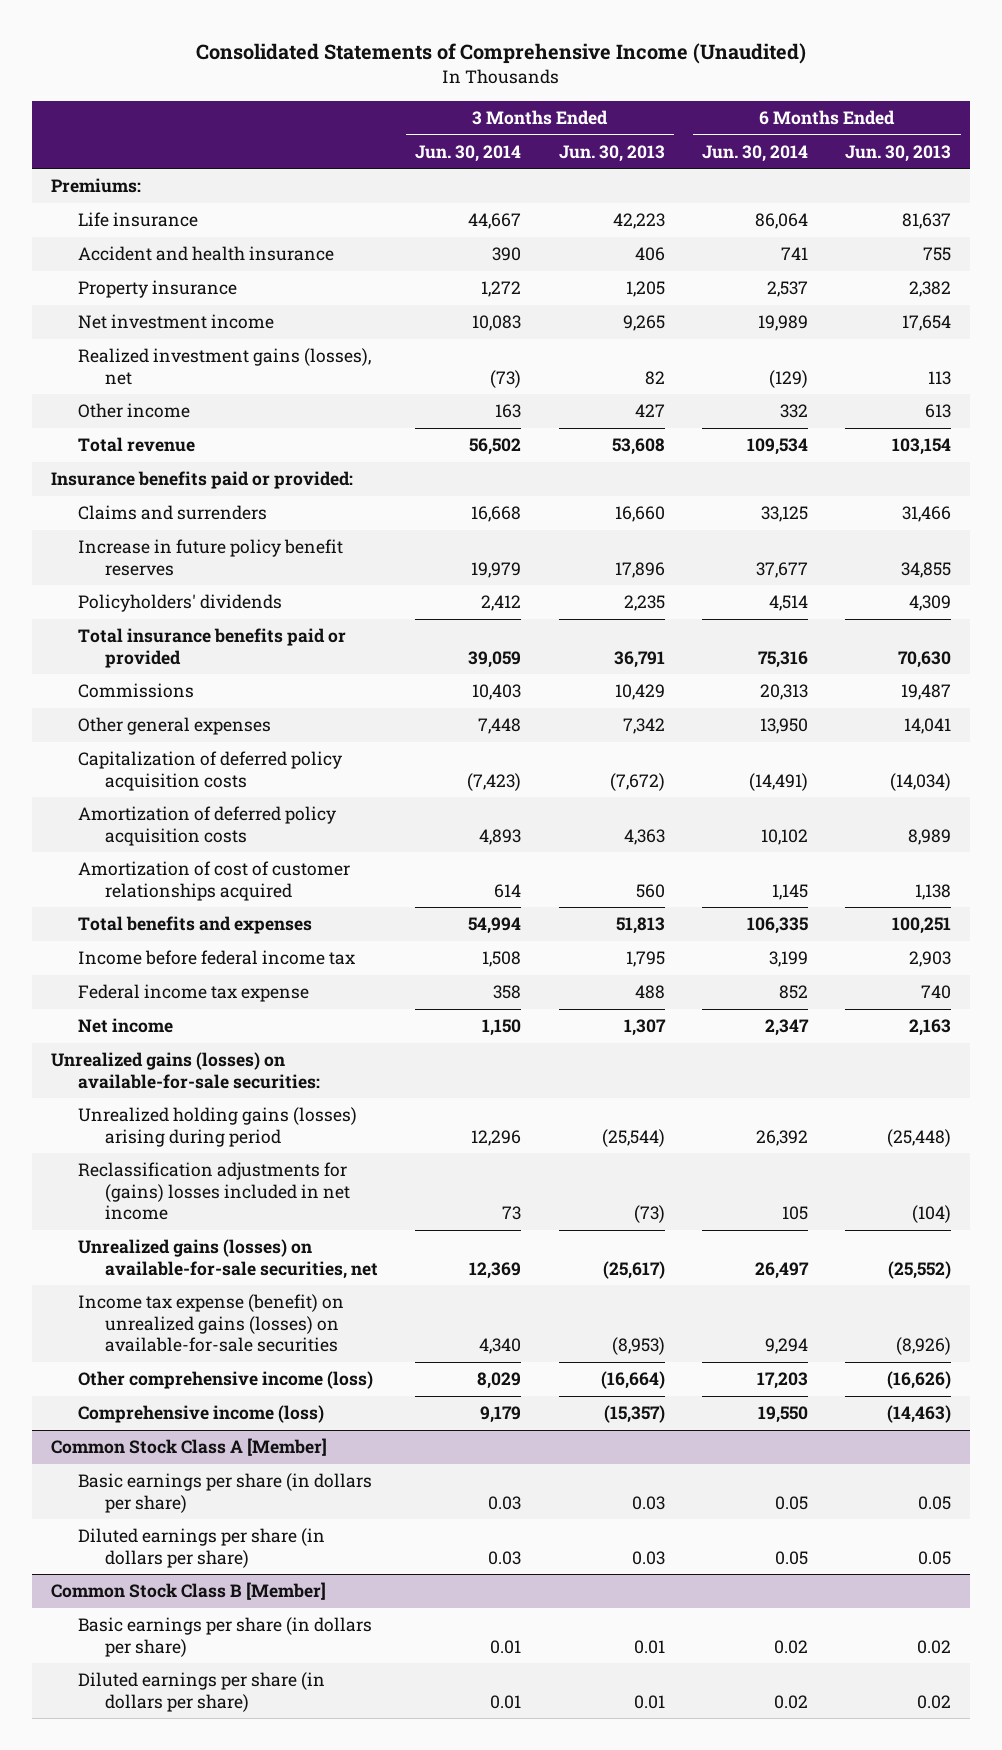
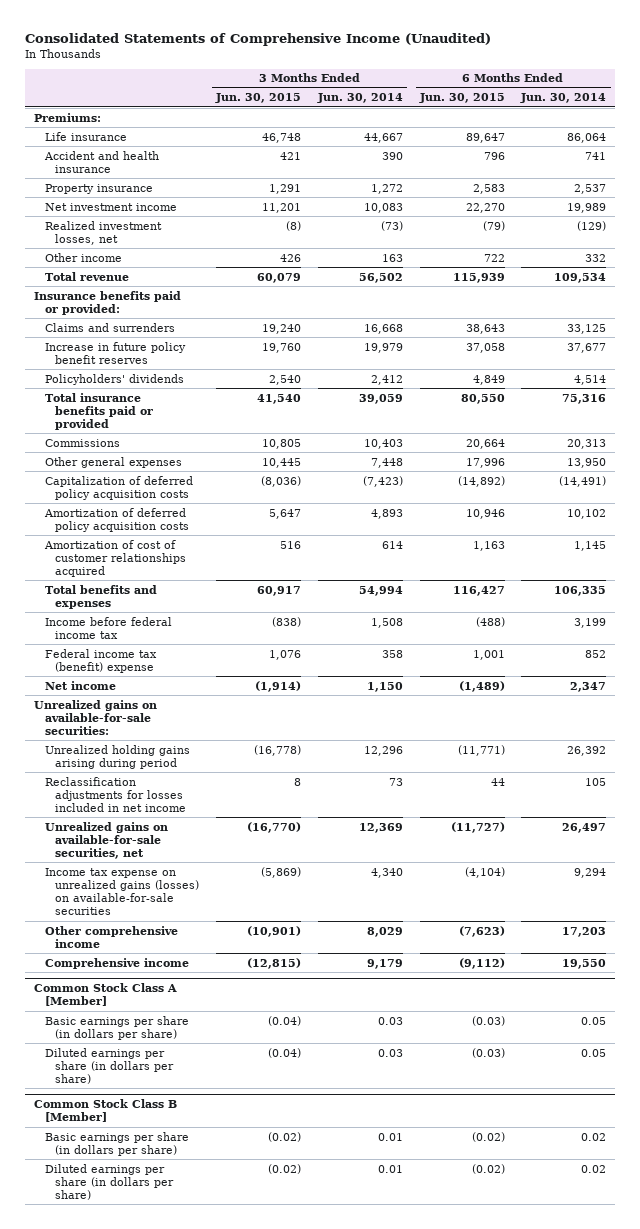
[558,144,665,162] Jun. 30, 2013 -> none
[845,144,952,162] Jun. 30, 2013 -> none
none -> [215,93,302,104] Jun. 30, 2015
none -> [418,93,505,104] Jun. 30, 2015
[78,348,372,385] Realized investment gains (losses), net -> [44,220,162,245] Realized investment losses, net
[78,984,310,1003] Federal income tax expense -> [44,648,157,673] Federal income tax (benefit) expense
[50,1052,321,1089] Unrealized gains (losses) on available-for-sale securities: -> [33,699,157,736] Unrealized gains on available-for-sale securities:
[78,1107,358,1147] Unrealized holding gains (losses) arising during period -> [44,744,190,769] Unrealized holding gains arising during period
[78,1162,351,1221] Reclassification adjustments for (gains) losses included in net income -> [44,776,187,813] Reclassification adjustments for losses included in net income
[78,1239,379,1279] Unrealized gains (losses) on available-for-sale securities, net -> [44,821,168,860] Unrealized gains on available-for-sale securities, net
[78,1294,345,1353] Income tax expense (benefit) on unrealized gains (losses) on available-for-sale securities -> [44,867,200,916] Income tax expense on unrealized gains (losses) on available-for-sale securities
[78,1371,374,1390] Other comprehensive income (loss) -> [44,925,178,948] Other comprehensive income
[78,1405,325,1424] Comprehensive income (loss) -> [44,957,189,969] Comprehensive income

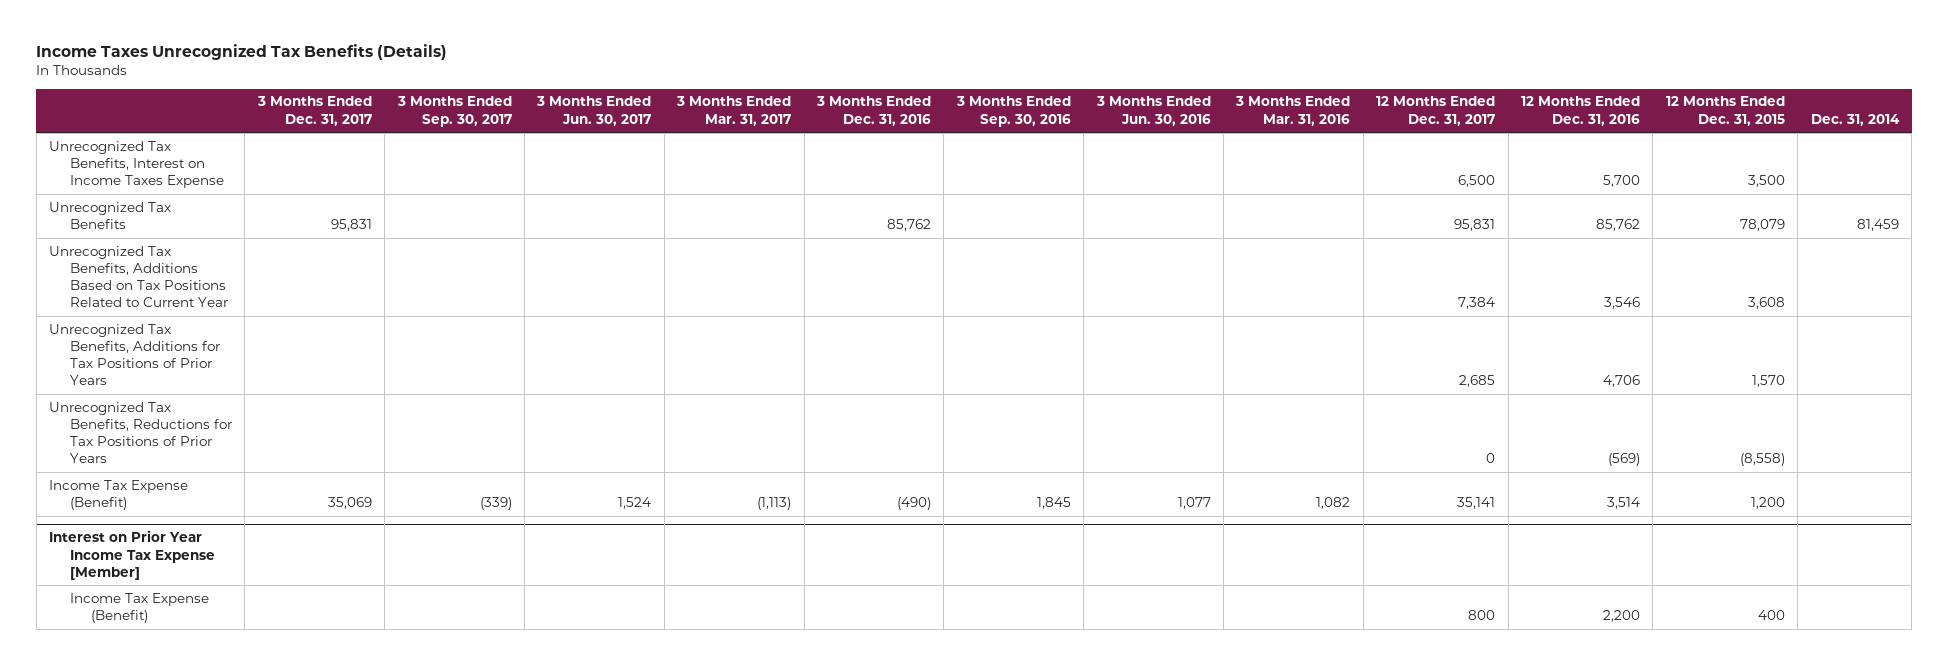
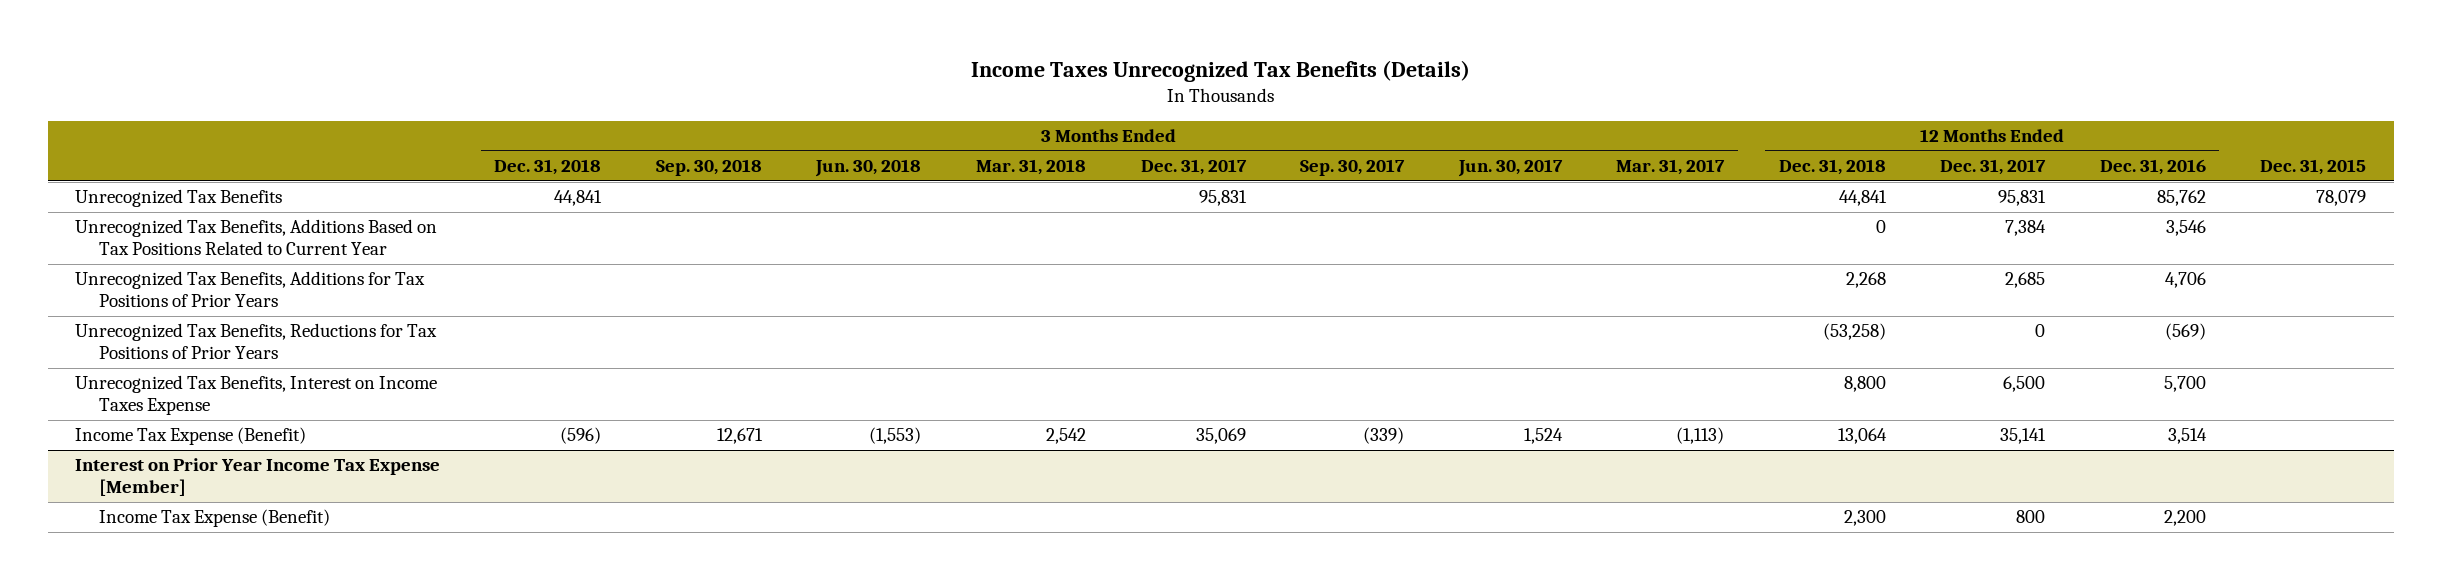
[816,96,932,126] 3 Months Ended Dec. 31, 2016 -> none
[955,96,1071,127] 3 Months Ended Sep. 30, 2016 -> none
[1095,96,1211,126] 3 Months Ended Jun. 30, 2016 -> none
[1235,96,1351,126] 3 Months Ended Mar. 31, 2016 -> none
[1665,96,1785,126] 12 Months Ended Dec. 31, 2015 -> none
[1810,113,1900,126] Dec. 31, 2014 -> none
none -> [494,159,602,176] Dec. 31, 2018
none -> [655,159,762,177] Sep. 30, 2018
none -> [815,159,922,178] Jun. 30, 2018
none -> [976,159,1087,176] Mar. 31, 2018
none -> [1778,159,1886,176] Dec. 31, 2018
none -> [2260,159,2367,176] Dec. 31, 2015
[49,140,225,189] Unrecognized Tax Benefits, Interest on Income Taxes Expense -> [74,375,437,416] Unrecognized Tax Benefits, Interest on Income Taxes Expense

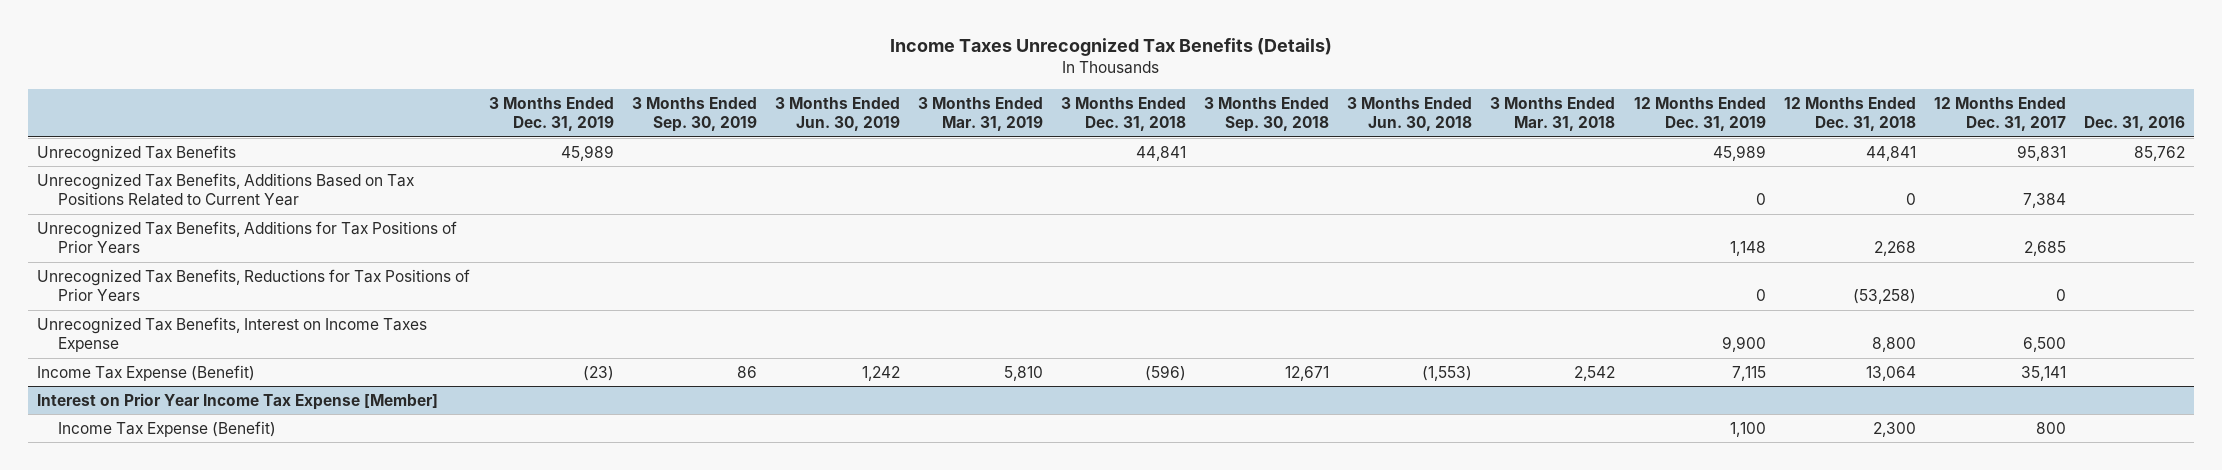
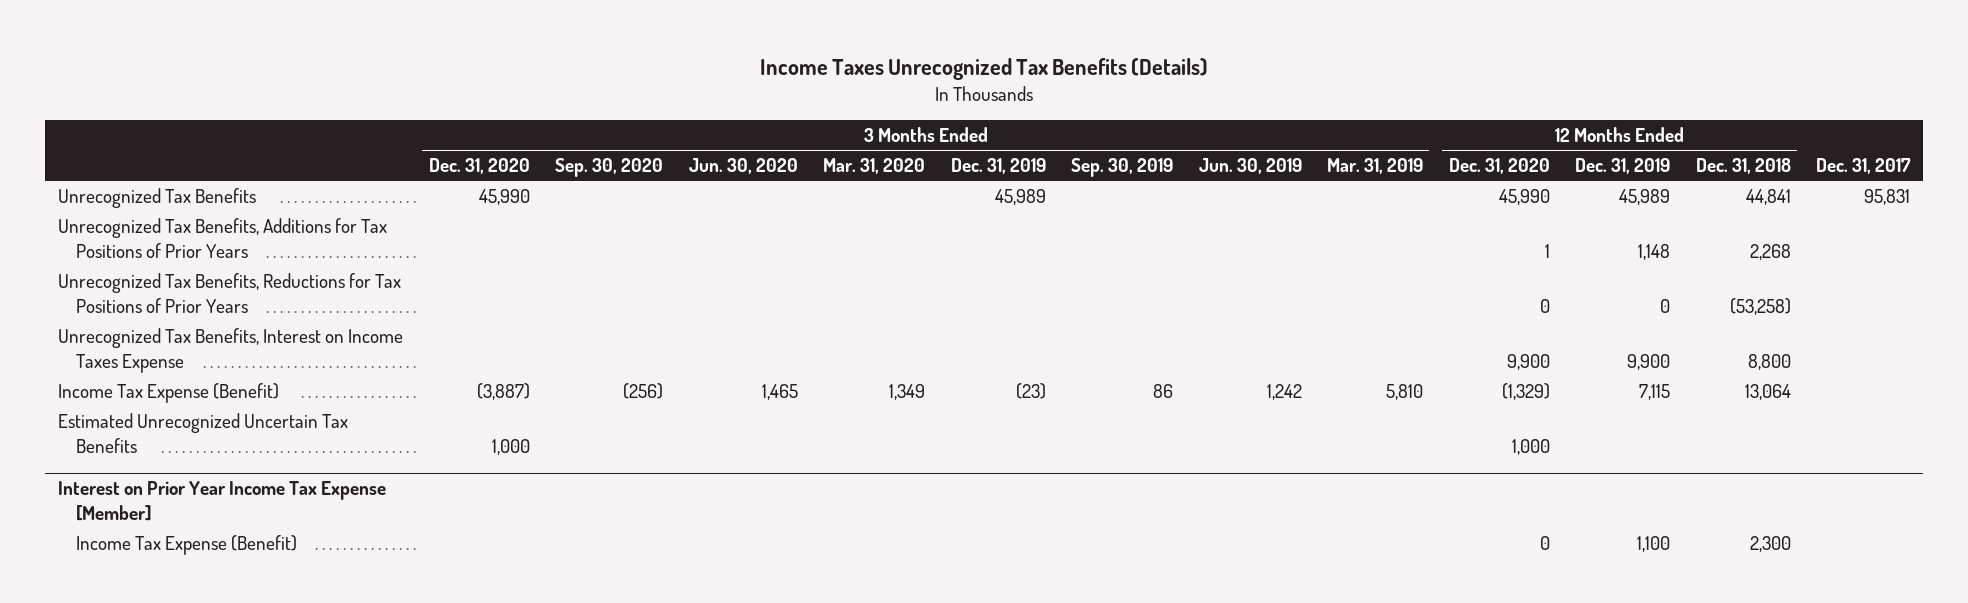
[1061,96,1187,132] 3 Months Ended Dec. 31, 2018 -> none
[1204,96,1330,133] 3 Months Ended Sep. 30, 2018 -> none
[1347,96,1473,132] 3 Months Ended Jun. 30, 2018 -> none
[1490,96,1616,132] 3 Months Ended Mar. 31, 2018 -> none
[1933,96,2066,132] 12 Months Ended Dec. 31, 2017 -> none
[2083,116,2185,132] Dec. 31, 2016 -> none
none -> [428,158,530,175] Dec. 31, 2020
none -> [555,158,664,178] Sep. 30, 2020
none -> [688,158,798,175] Jun. 30, 2020
none -> [823,158,926,175] Mar. 31, 2020
none -> [1448,158,1550,175] Dec. 31, 2020
none -> [1816,158,1912,175] Dec. 31, 2017
[37,172,415,207] Unrecognized Tax Benefits, Additions Based on Tax Positions Related to Current Year -> none
none -> [58,413,349,453] Estimated Unrecognized Uncertain Tax Benefits

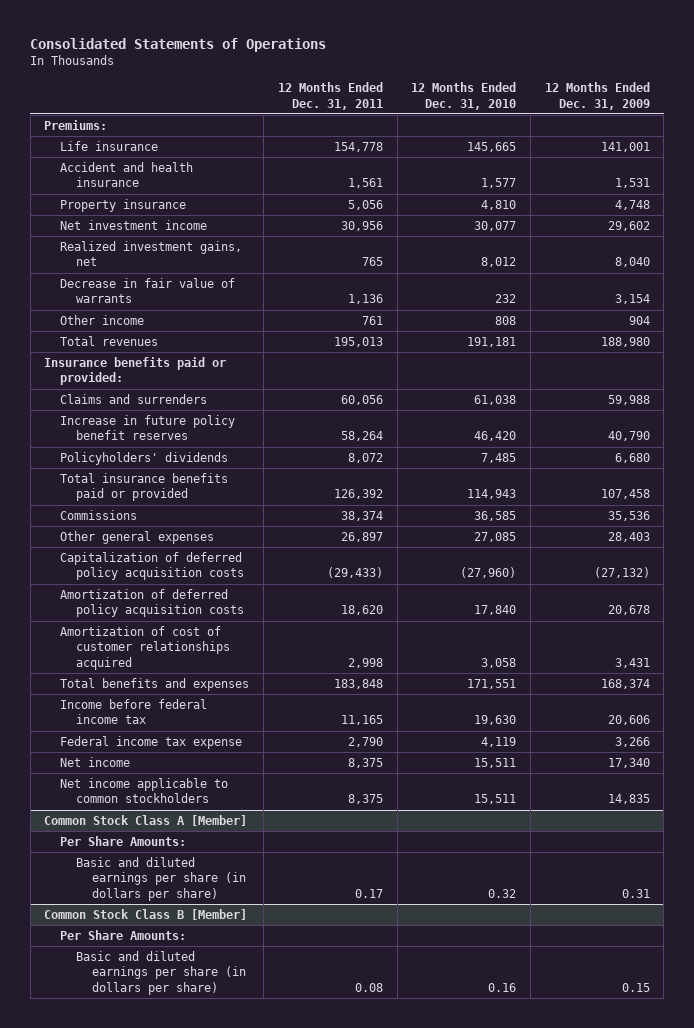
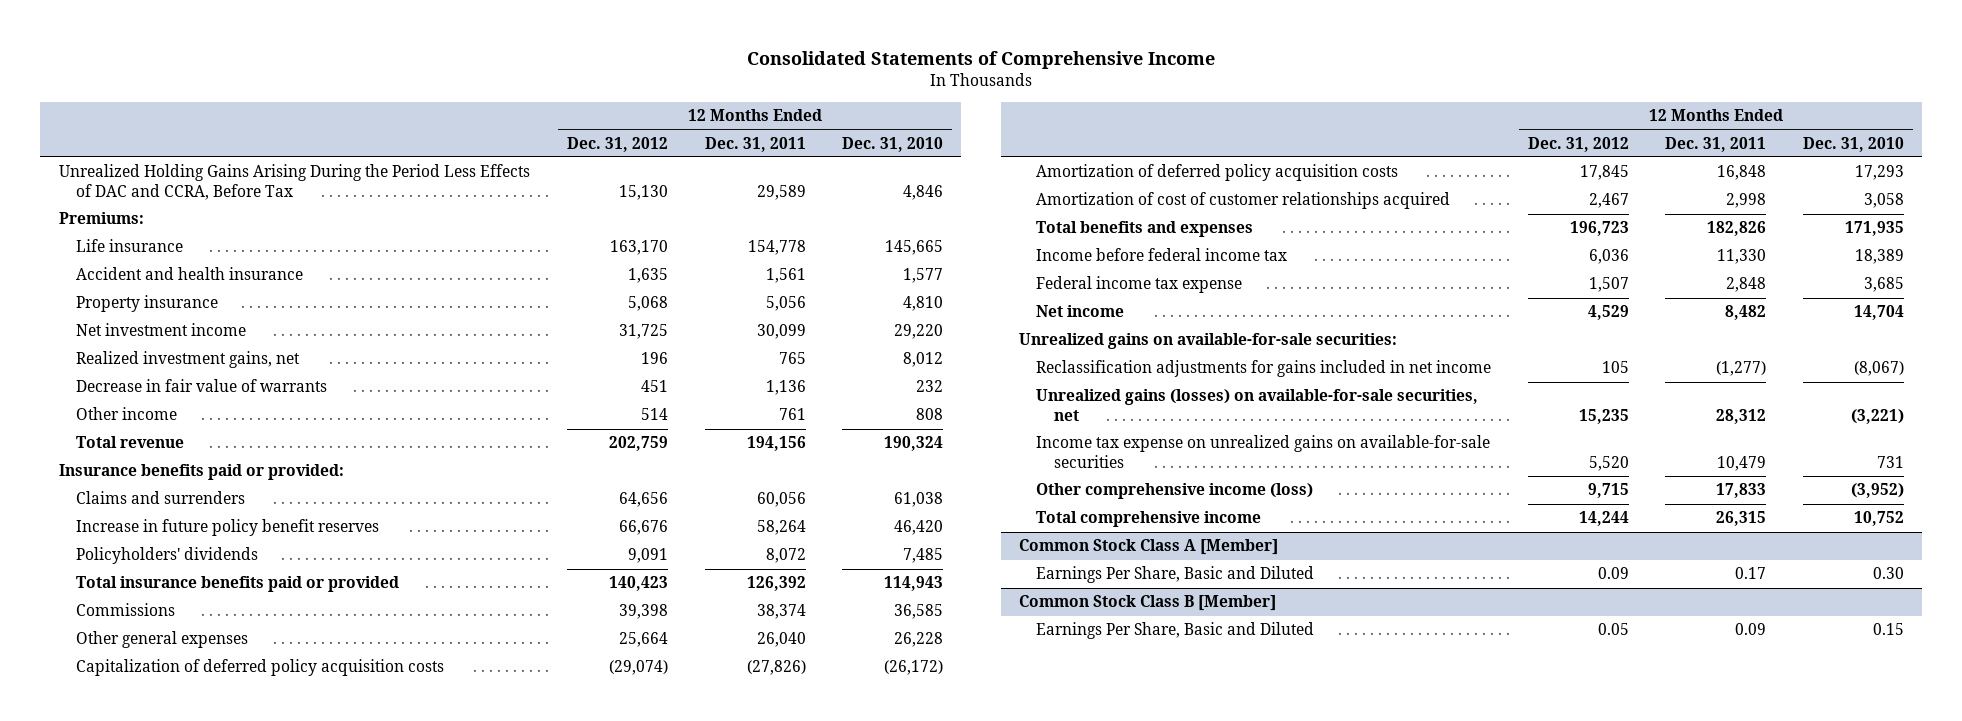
[30,37,327,52] Consolidated Statements of Operations -> [747,50,1216,69] Consolidated Statements of Comprehensive Income
[544,82,650,110] 12 Months Ended Dec. 31, 2009 -> none
none -> [567,136,669,152] Dec. 31, 2012
none -> [58,164,530,201] Unrealized Holding Gains Arising During the Period Less Effects of DAC and CCRA, Before Tax
[340,220,383,231] 30,956 -> [756,324,806,340] 30,099
[474,220,517,231] 30,077 -> [894,324,944,340] 29,220
[60,335,159,346] Total revenues -> [76,436,185,449] Total revenue
[333,336,383,347] 195,013 -> [746,436,806,452] 194,156
[467,336,517,347] 191,181 -> [884,436,944,452] 190,324
[340,531,383,542] 26,897 -> [756,632,806,648] 26,040
[474,531,517,542] 27,085 -> [894,632,944,648] 26,228
[326,567,383,579] (29,433) -> [746,660,806,676] (27,826)
[460,567,517,579] (27,960) -> [884,660,944,676] (26,172)
[340,605,383,616] 18,620 -> [1717,165,1767,181] 16,848
[474,605,517,616] 17,840 -> [1854,165,1904,181] 17,293
[60,777,229,804] Net income applicable to common stockholders -> none
[333,678,383,689] 183,848 -> [1707,221,1767,237] 182,826
[467,678,517,689] 171,551 -> [1844,221,1904,237] 171,935
[340,715,383,726] 11,165 -> [1717,249,1767,265] 11,330
[474,715,517,726] 19,630 -> [1854,249,1904,265] 18,389
[347,736,383,747] 2,790 -> [1726,277,1767,293] 2,848
[481,736,517,747] 4,119 -> [1863,277,1904,293] 3,685
[347,757,383,768] 8,375 -> [1725,305,1767,321] 8,482
[474,757,517,768] 15,511 -> [1853,305,1904,321] 14,704
none -> [1019,333,1398,350] Unrealized gains on available-for-sale securities:
none -> [1036,360,1492,378] Reclassification adjustments for gains included in net income
none -> [1036,389,1479,422] Unrealized gains (losses) on available-for-sale securities, net
none -> [1036,435,1491,469] Income tax expense on unrealized gains on available-for-sale securities
none -> [1036,483,1314,500] Other comprehensive income (loss)
none -> [1036,511,1262,528] Total comprehensive income
[60,835,187,846] Per Share Amounts: -> none
[76,856,247,901] Basic and diluted earnings per share (in dollars per share) -> [1036,566,1315,584] Earnings Per Share, Basic and Diluted
[488,888,517,898] 0.32 -> [1872,567,1904,580] 0.30
[60,929,187,940] Per Share Amounts: -> none
[76,950,247,995] Basic and diluted earnings per share (in dollars per share) -> [1036,622,1315,640] Earnings Per Share, Basic and Diluted
[354,982,383,992] 0.08 -> [1735,623,1767,636] 0.09
[488,982,517,992] 0.16 -> [1872,623,1904,636] 0.15

